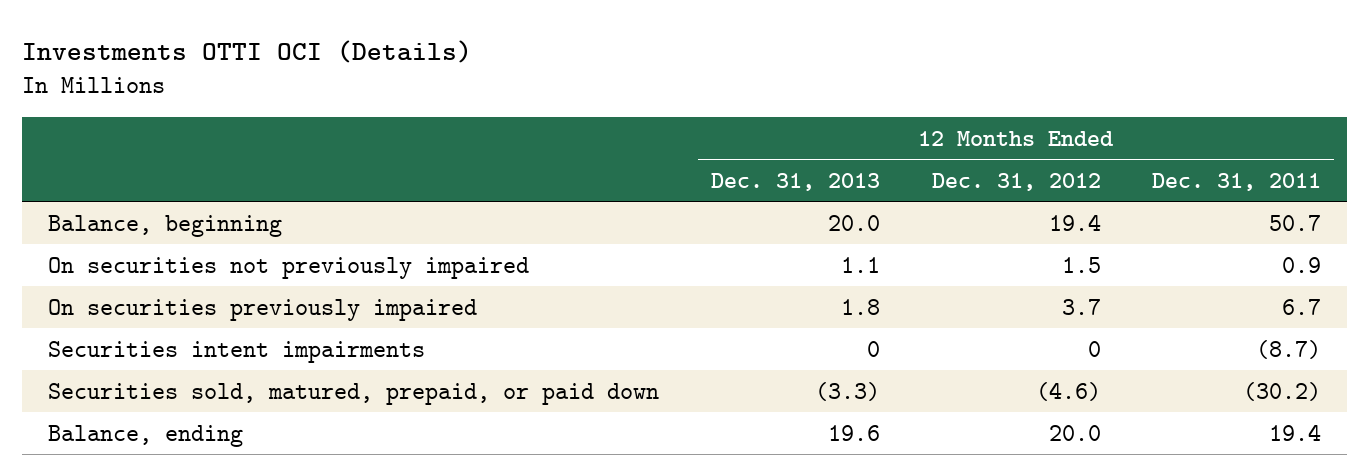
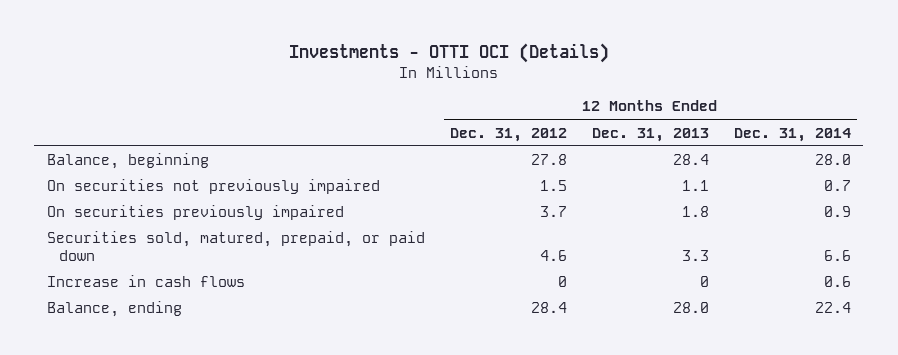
[22,40,473,64] Investments OTTI OCI (Details) -> [288,42,609,63] Investments - OTTI OCI (Details)
[1152,172,1322,191] Dec. 31, 2011 -> none
none -> [733,127,851,142] Dec. 31, 2014
[827,214,880,231] 20.0 -> [672,154,709,166] 28.4
[1048,213,1101,231] 19.4 -> [530,154,567,166] 27.8
[48,340,426,363] Securities intent impairments -> none
[814,381,880,401] (3.3) -> [681,250,709,262] 3.3
[1035,381,1101,401] (4.6) -> [539,250,567,262] 4.6
none -> [46,275,245,288] Increase in cash flows
[827,424,880,441] 19.6 -> [672,302,709,314] 28.0
[1048,424,1101,441] 20.0 -> [530,302,567,314] 28.4

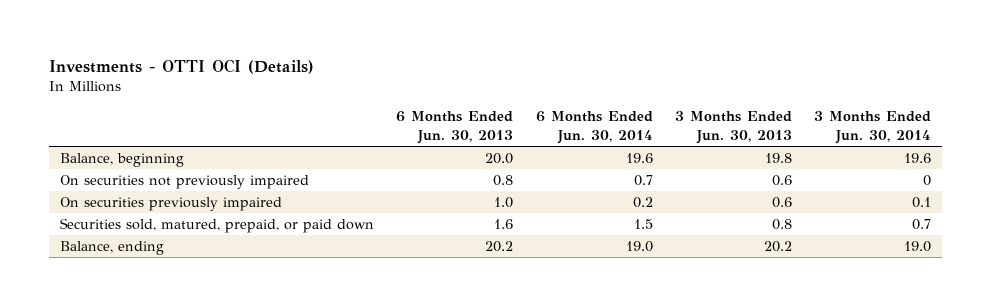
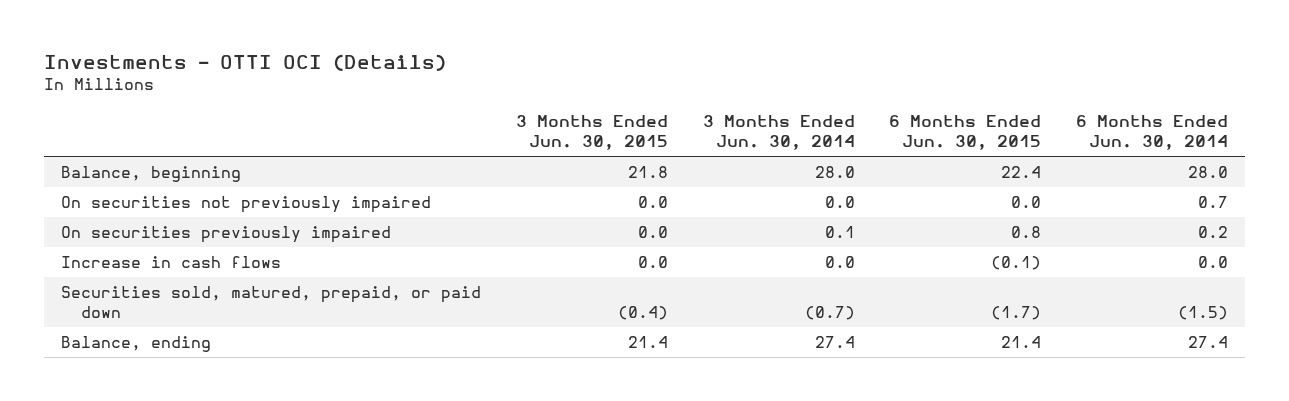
[396,111,514,144] 6 Months Ended Jun. 30, 2013 -> none
[674,111,792,144] 3 Months Ended Jun. 30, 2013 -> none
none -> [515,115,668,151] 3 Months Ended Jun. 30, 2015
none -> [889,115,1042,151] 6 Months Ended Jun. 30, 2015
[625,153,653,164] 19.6 -> [1187,166,1228,179] 28.0
[903,153,931,164] 19.6 -> [814,166,855,179] 28.0
[922,175,931,187] 0 -> [824,196,855,209] 0.0
none -> [61,256,282,269] Increase in cash flows
[633,219,653,230] 1.5 -> [1177,306,1228,321] (1.5)
[911,219,931,231] 0.7 -> [804,306,855,321] (0.7)
[625,241,653,253] 19.0 -> [1187,336,1228,349] 27.4
[903,241,931,253] 19.0 -> [814,336,855,349] 27.4

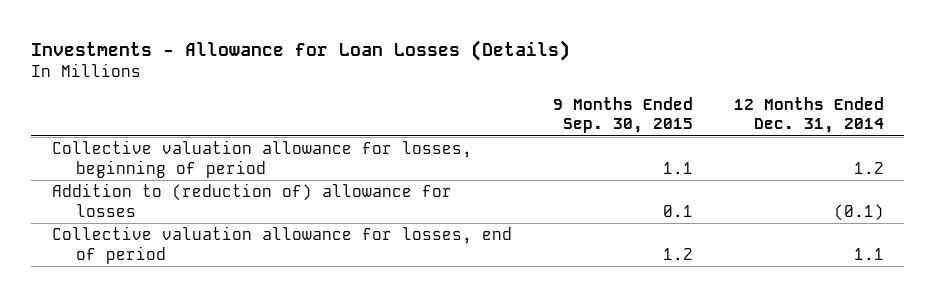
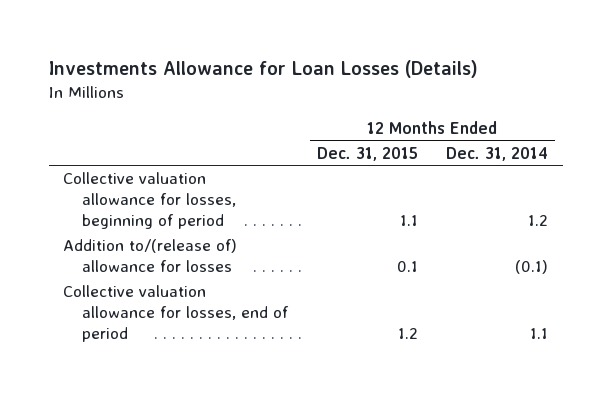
[31,39,571,61] Investments - Allowance for Loan Losses (Details) -> [48,60,478,79] Investments Allowance for Loan Losses (Details)
[552,96,693,134] 9 Months Ended Sep. 30, 2015 -> none
none -> [316,146,418,161] Dec. 31, 2015
[51,183,452,217] Addition to (reduction of) allowance for losses -> [62,239,237,273] Addition to/(release of) allowance for losses

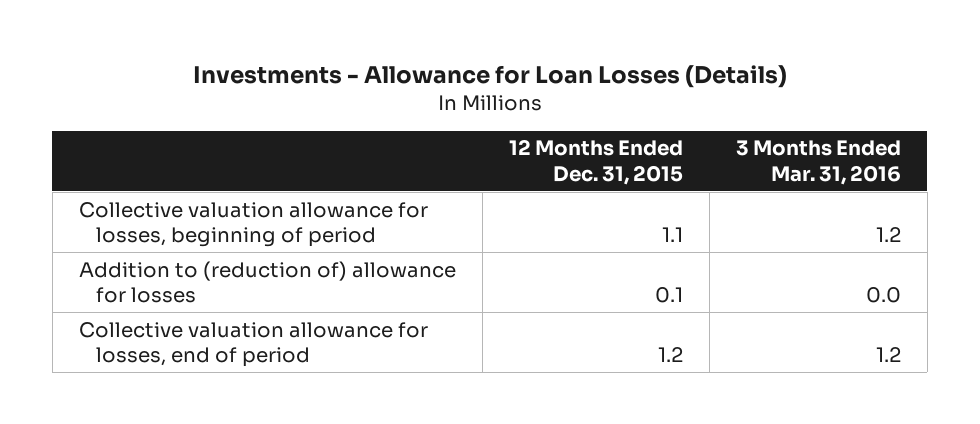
[48,60,478,79] Investments Allowance for Loan Losses (Details) -> [192,65,787,89] Investments - Allowance for Loan Losses (Details)
[446,146,549,161] Dec. 31, 2014 -> none
none -> [735,140,901,185] 3 Months Ended Mar. 31, 2016
[62,239,237,273] Addition to/(release of) allowance for losses -> [78,260,456,304] Addition to (reduction of) allowance for losses

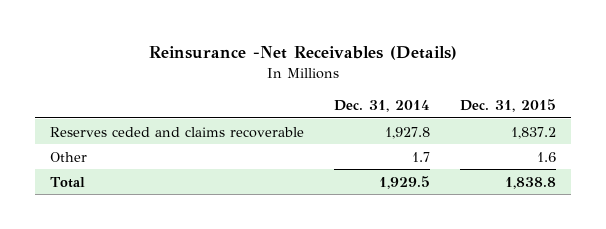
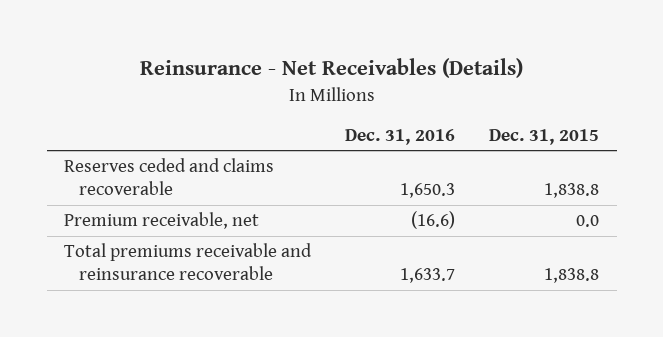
[149,46,458,61] Reinsurance -Net Receivables (Details) -> [139,58,523,79] Reinsurance - Net Receivables (Details)
[334,100,431,113] Dec. 31, 2014 -> none
none -> [345,128,456,145] Dec. 31, 2016
[50,151,88,162] Other -> none
[510,126,556,139] 1,837.2 -> [544,182,600,198] 1,838.8
none -> [63,212,259,230] Premium receivable, net
[50,176,86,188] Total -> [63,243,312,280] Total premiums receivable and reinsurance recoverable

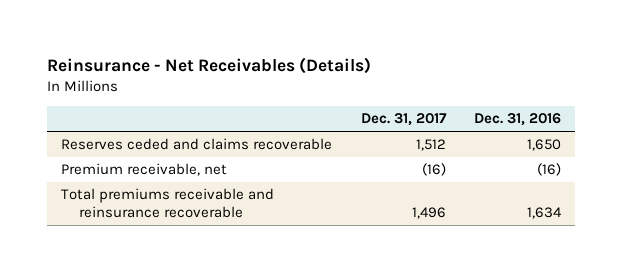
[489,128,600,145] Dec. 31, 2015 -> none
none -> [360,113,447,127] Dec. 31, 2017
[400,182,456,198] 1,650.3 -> [527,139,562,152] 1,650
[411,211,456,230] (16.6) -> [537,163,562,177] (16)
[400,267,456,283] 1,633.7 -> [527,207,563,220] 1,634

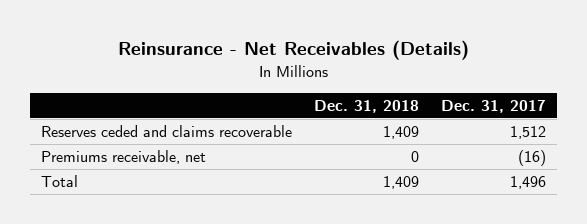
[474,113,562,127] Dec. 31, 2016 -> none
none -> [314,99,420,113] Dec. 31, 2018
[61,163,228,177] Premium receivable, net -> [41,150,207,165] Premiums receivable, net
[61,188,275,219] Total premiums receivable and reinsurance recoverable -> [41,175,79,188] Total

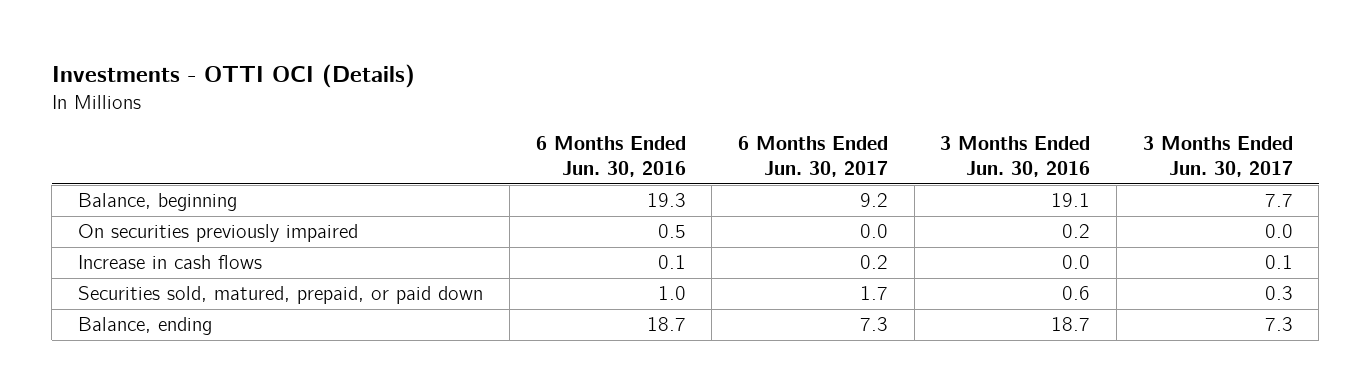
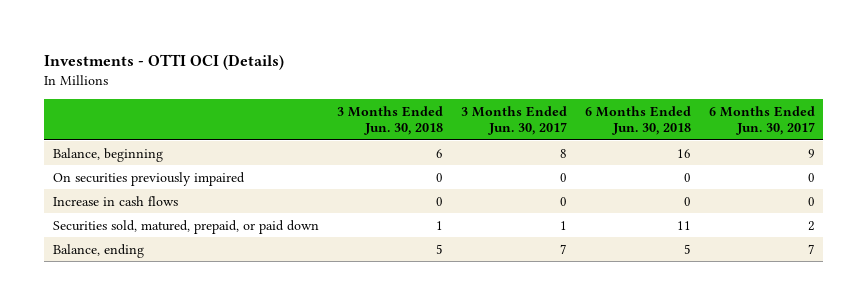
[535,136,686,178] 6 Months Ended Jun. 30, 2016 -> none
[940,136,1091,178] 3 Months Ended Jun. 30, 2016 -> none
none -> [336,105,443,135] 3 Months Ended Jun. 30, 2018
none -> [584,105,691,135] 6 Months Ended Jun. 30, 2018
[859,193,888,208] 9.2 -> [807,148,815,158] 9
[1264,194,1293,208] 7.7 -> [559,148,567,158] 8
[859,224,888,239] 0.0 -> [807,172,815,182] 0
[1264,224,1293,239] 0.0 -> [559,172,567,182] 0
[859,255,888,270] 0.2 -> [807,196,815,206] 0
[1264,255,1293,270] 0.1 -> [559,196,567,206] 0
[859,286,888,301] 1.7 -> [807,220,815,231] 2
[1264,286,1293,301] 0.3 -> [559,220,567,230] 1
[859,317,888,332] 7.3 -> [807,243,815,254] 7
[1264,317,1293,332] 7.3 -> [559,243,567,254] 7

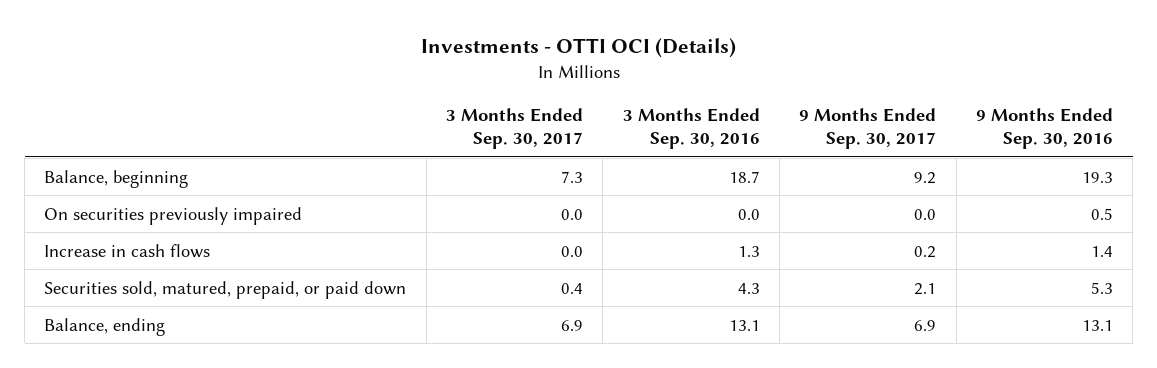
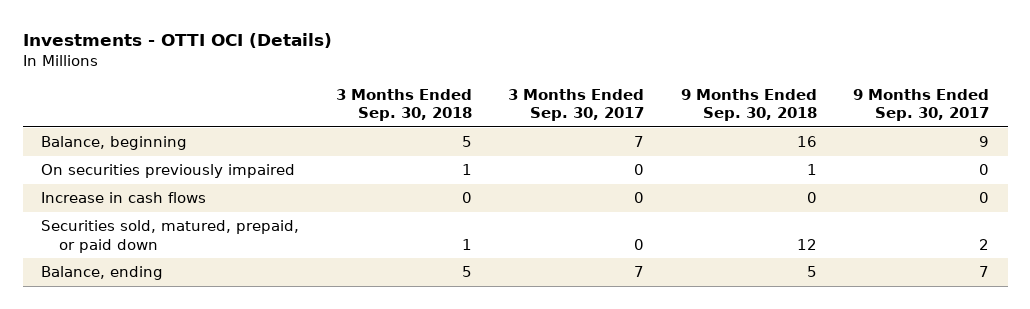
[622,107,760,149] 3 Months Ended Sep. 30, 2016 -> none
[976,107,1114,149] 9 Months Ended Sep. 30, 2016 -> none
none -> [335,88,472,122] 3 Months Ended Sep. 30, 2018
none -> [680,88,817,122] 9 Months Ended Sep. 30, 2018
[561,170,584,183] 7.3 -> [634,136,645,148] 7
[914,171,937,184] 9.2 -> [979,136,990,148] 9
[561,208,584,220] 0.0 -> [634,164,645,176] 0
[914,208,937,220] 0.0 -> [979,164,990,176] 0
[561,245,584,257] 0.0 -> [634,192,645,204] 0
[914,245,937,258] 0.2 -> [979,192,990,204] 0
[561,282,584,294] 0.4 -> [634,238,645,250] 0
[914,282,937,295] 2.1 -> [979,238,990,250] 2
[561,319,584,331] 6.9 -> [634,266,645,278] 7
[914,319,937,331] 6.9 -> [979,266,990,278] 7

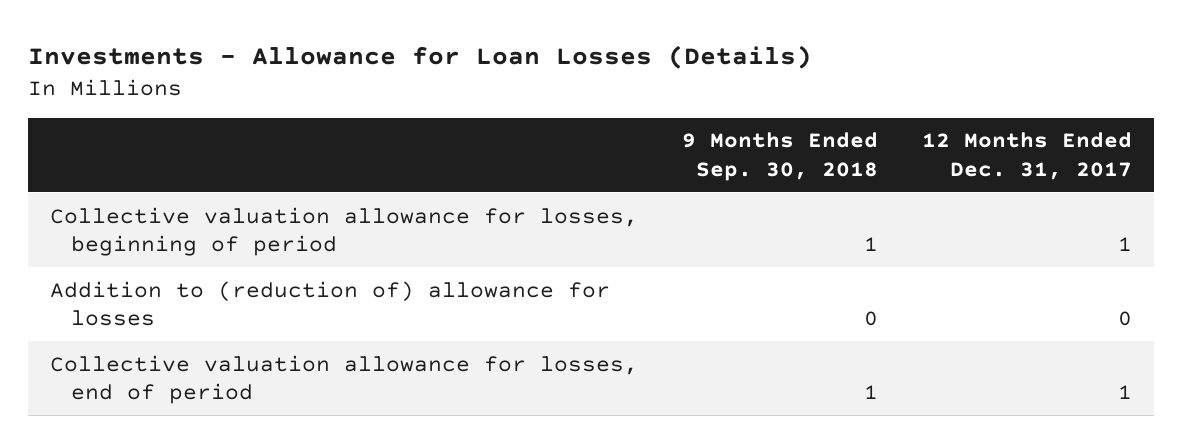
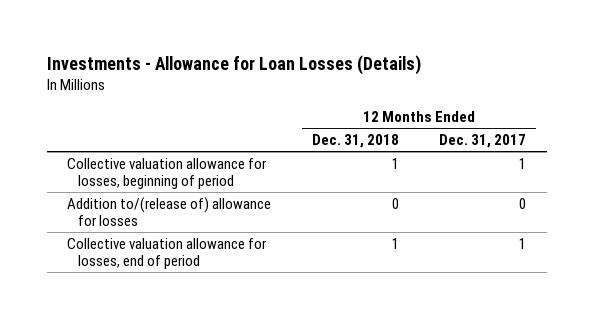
[682,132,879,181] 9 Months Ended Sep. 30, 2018 -> none
none -> [311,134,399,149] Dec. 31, 2018
[50,280,611,326] Addition to (reduction of) allowance for losses -> [67,196,272,227] Addition to/(release of) allowance for losses

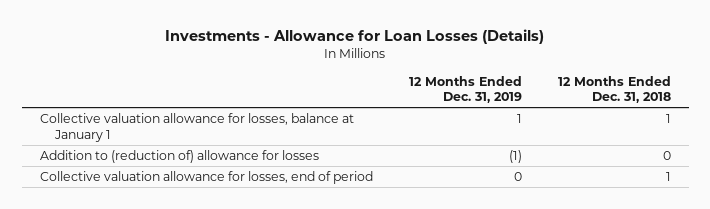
[439,134,527,149] Dec. 31, 2017 -> none
none -> [408,75,522,104] 12 Months Ended Dec. 31, 2019
[67,157,268,190] Collective valuation allowance for losses, beginning of period -> [39,113,354,142] Collective valuation allowance for losses, balance at January 1
[67,196,272,227] Addition to/(release of) allowance for losses -> [39,150,319,164] Addition to (reduction of) allowance for losses

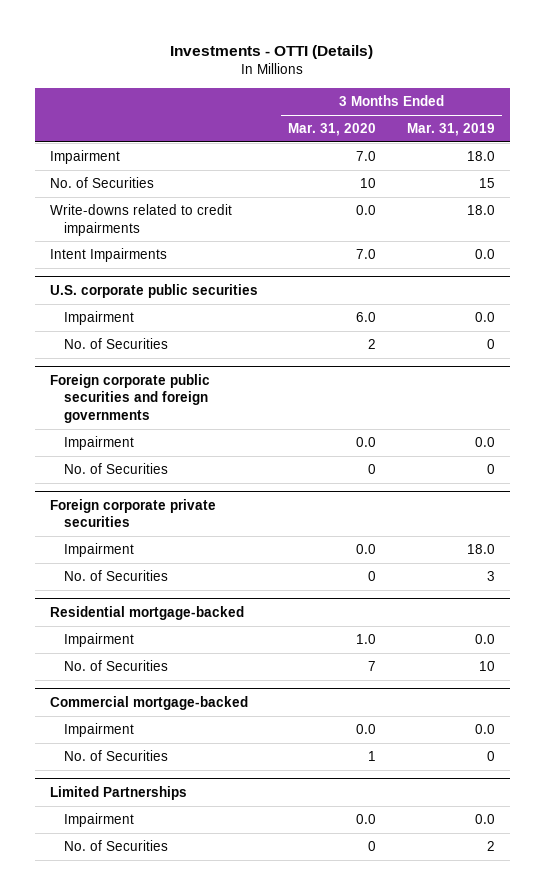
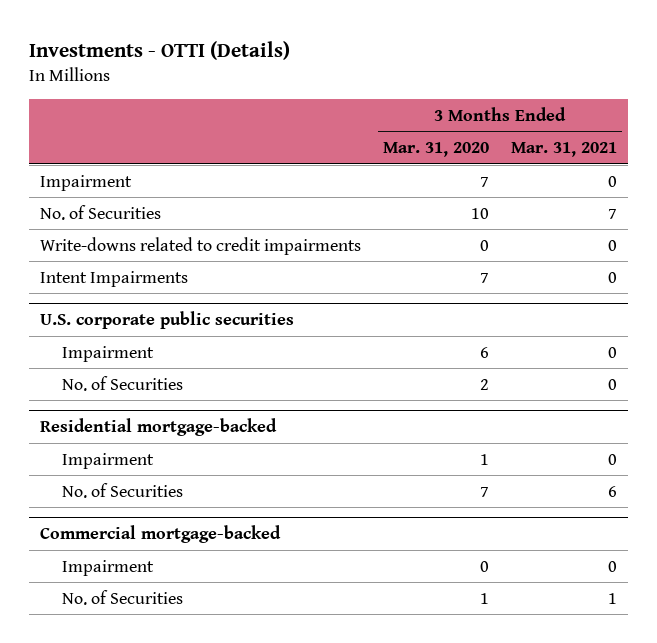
[406,123,495,137] Mar. 31, 2019 -> none
none -> [511,142,618,158] Mar. 31, 2021
[356,151,377,162] 7.0 -> [480,176,490,187] 7
[356,205,377,216] 0.0 -> [480,239,490,251] 0
[356,249,377,260] 7.0 -> [480,272,490,283] 7
[356,312,377,323] 6.0 -> [480,346,490,358] 6
[49,373,210,424] Foreign corporate public securities and foreign governments -> none
[64,436,135,451] Impairment -> none
[64,463,169,475] No. of Securities -> none
[49,498,216,528] Foreign corporate private securities -> none
[64,543,135,558] Impairment -> none
[64,570,169,582] No. of Securities -> none
[356,634,377,645] 1.0 -> [480,453,490,465] 1
[356,724,377,735] 0.0 -> [480,560,490,572] 0
[49,785,187,800] Limited Partnerships -> none
[64,813,135,828] Impairment -> none
[64,840,169,852] No. of Securities -> none

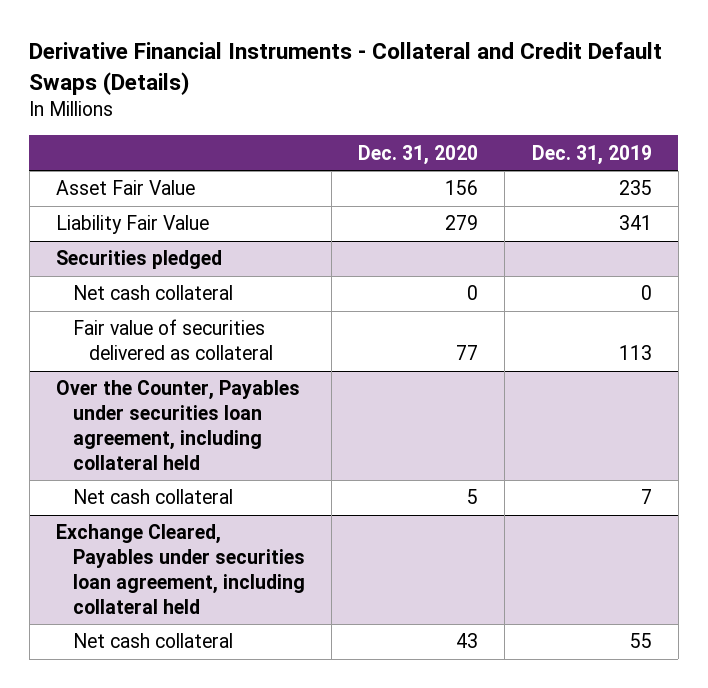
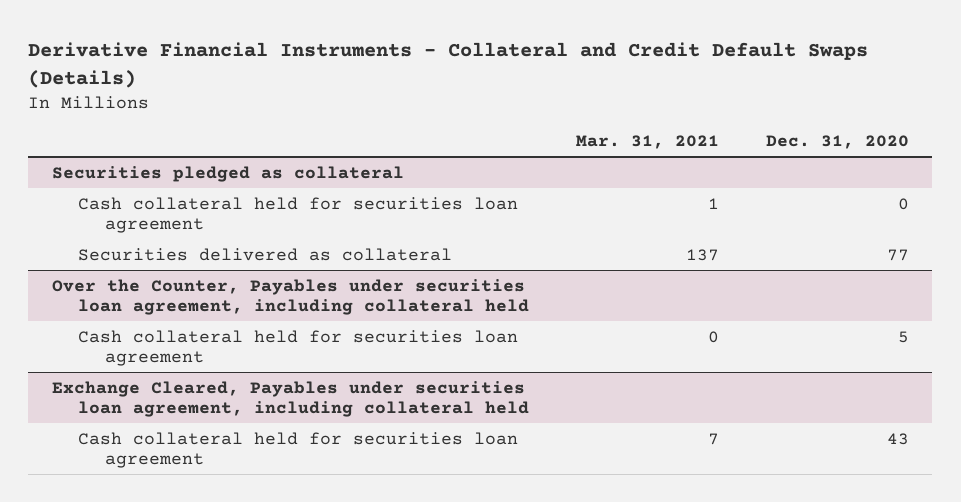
[531,144,652,165] Dec. 31, 2019 -> none
none -> [576,134,720,149] Mar. 31, 2021
[56,180,196,196] Asset Fair Value -> none
[56,215,210,235] Liability Fair Value -> none
[56,250,223,270] Securities pledged -> [51,165,404,182] Securities pledged as collateral
[72,285,233,301] Net cash collateral -> [78,196,519,234] Cash collateral held for securities loan agreement
[72,319,274,361] Fair value of securities delivered as collateral -> [78,247,453,261] Securities delivered as collateral
[72,489,233,505] Net cash collateral -> [78,329,519,367] Cash collateral held for securities loan agreement
[72,633,233,649] Net cash collateral -> [78,431,519,469] Cash collateral held for securities loan agreement

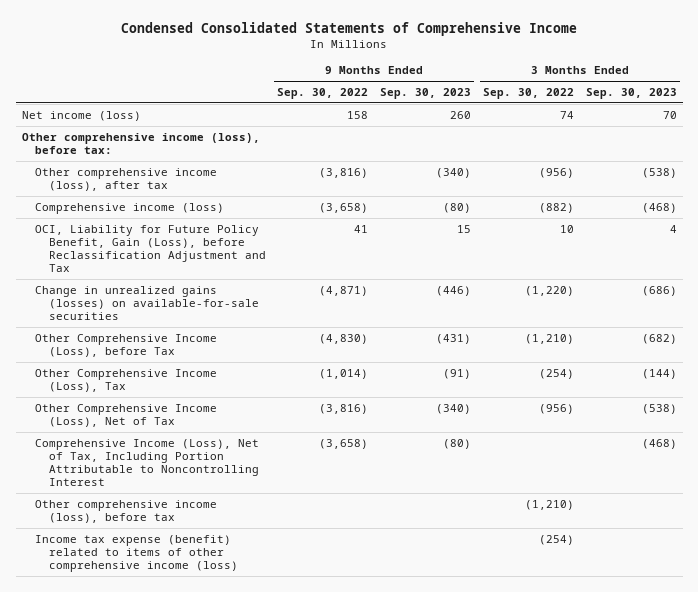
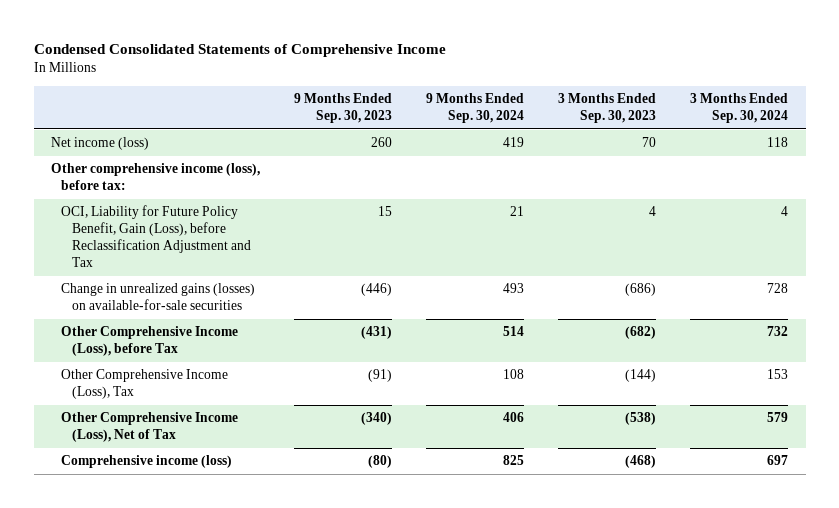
[277,87,369,99] Sep. 30, 2022 -> none
[482,87,574,99] Sep. 30, 2022 -> none
none -> [426,93,525,123] 9 Months Ended Sep. 30, 2024
none -> [690,93,789,123] 3 Months Ended Sep. 30, 2024
[35,167,218,191] Other comprehensive income (loss), after tax -> none
[35,438,260,486] Comprehensive Income (Loss), Net of Tax, Including Portion Attributable to Noncontrolling Interest -> none
[35,499,218,523] Other comprehensive income (loss), before tax -> none
[35,534,238,572] Income tax expense (benefit) related to items of other comprehensive income (loss) -> none
[35,202,225,214] Comprehensive income (loss) -> [61,455,233,469] Comprehensive income (loss)

